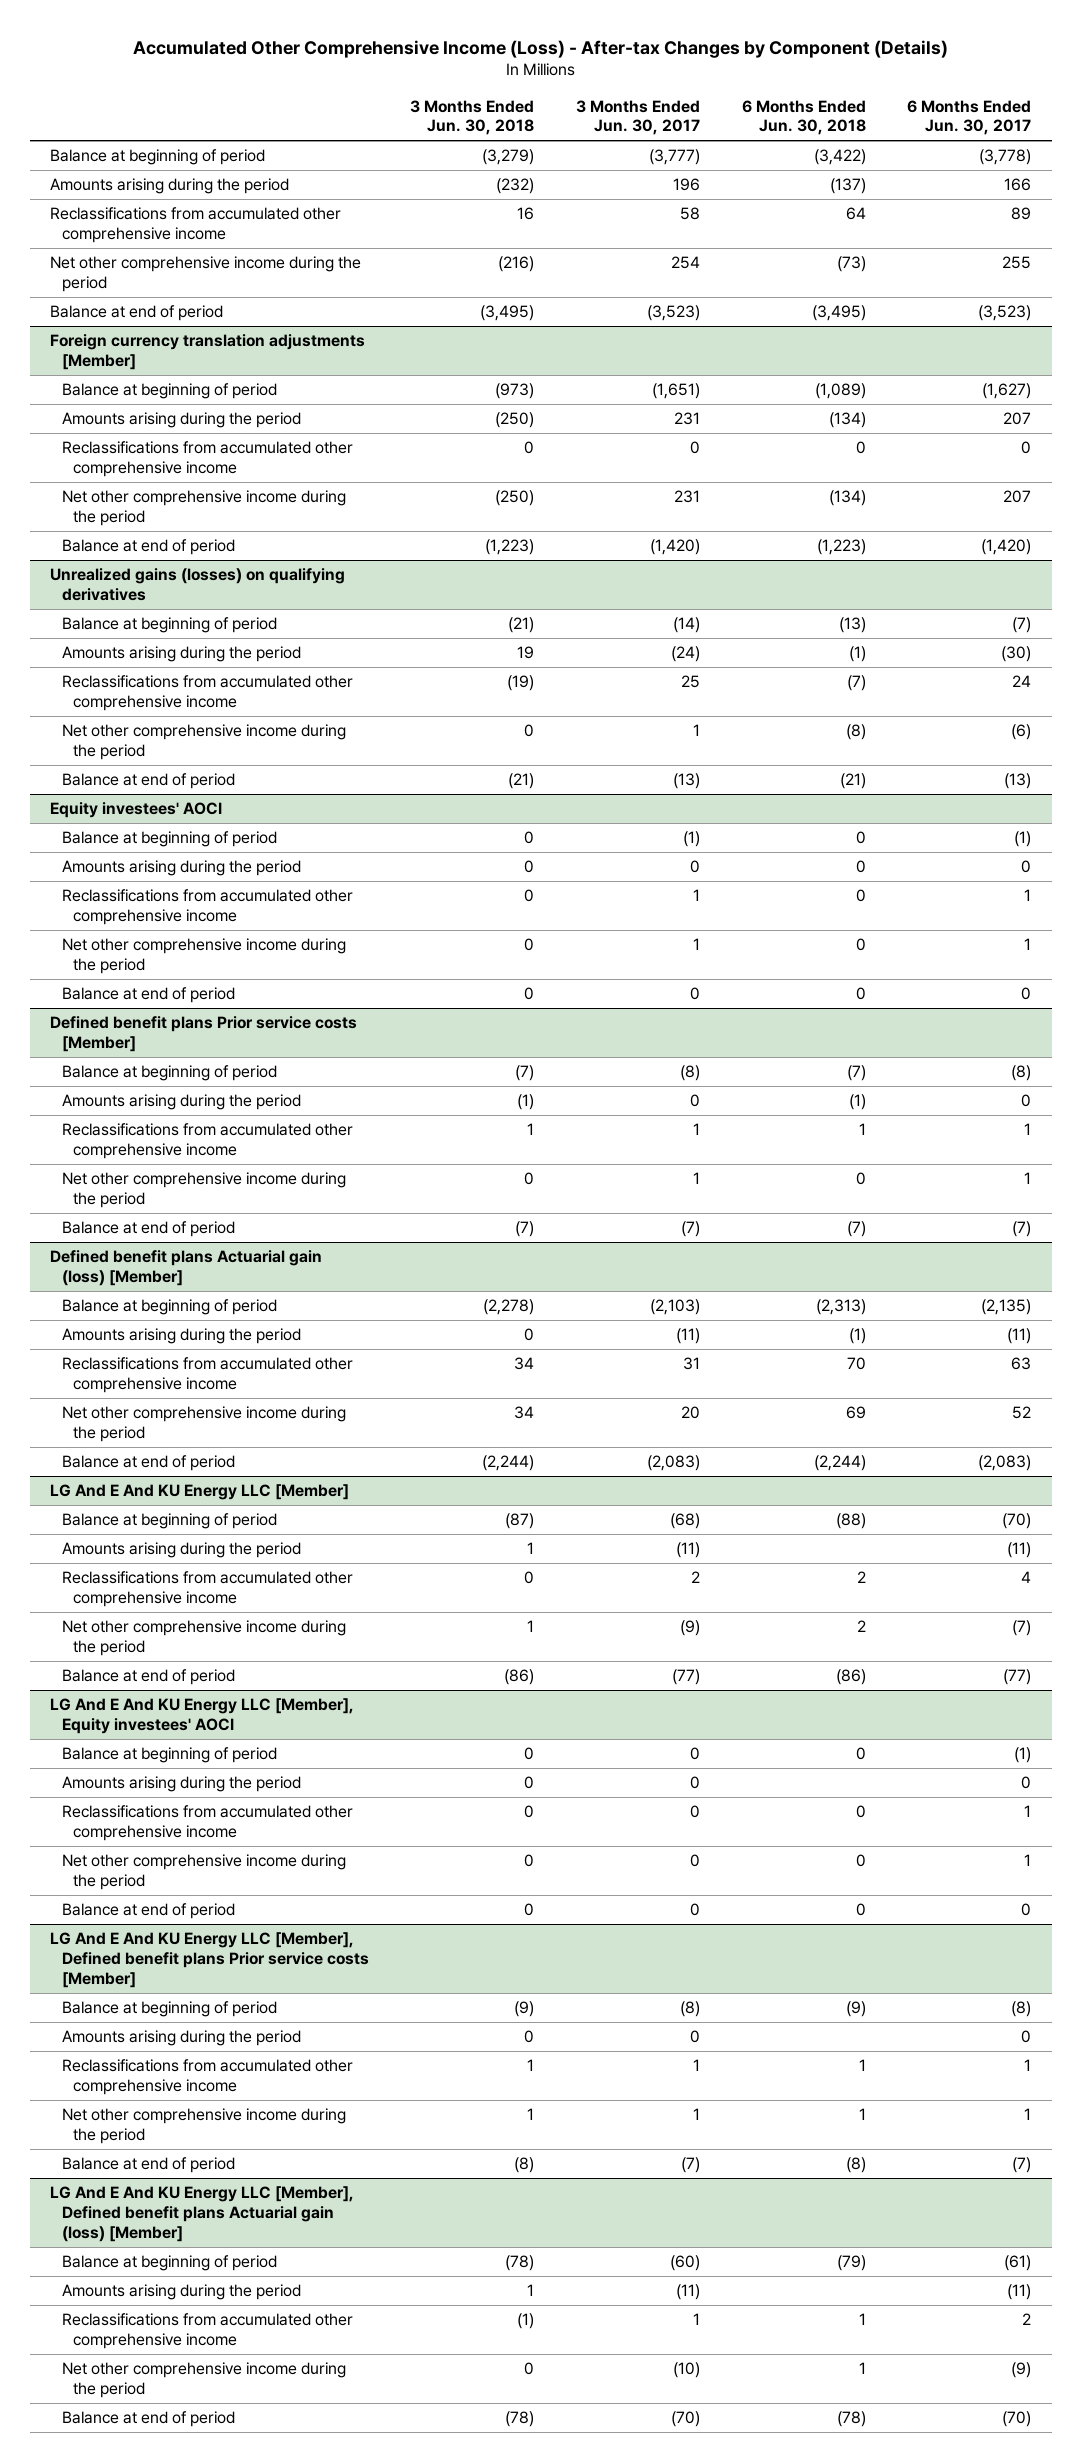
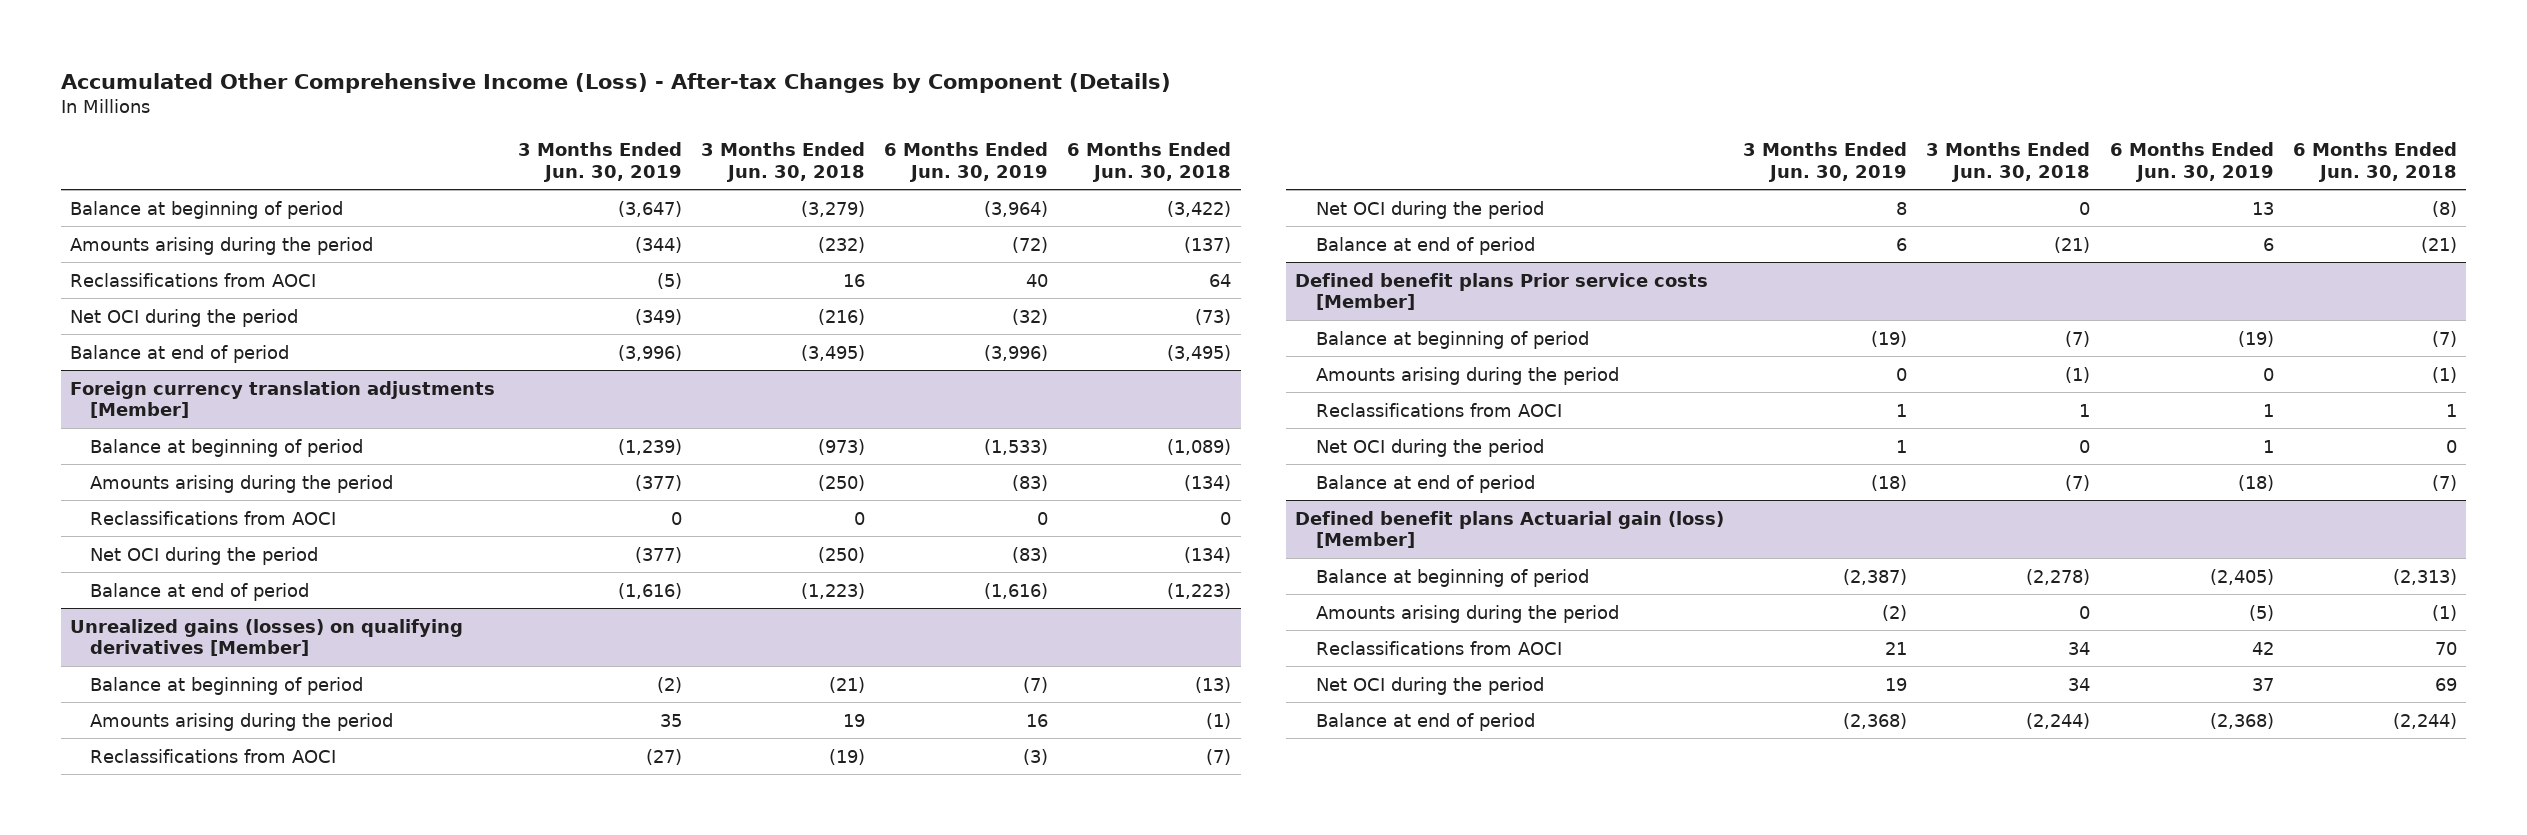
[575,99,700,136] 3 Months Ended Jun. 30, 2017 -> none
[907,99,1032,136] 6 Months Ended Jun. 30, 2017 -> none
none -> [518,141,683,182] 3 Months Ended Jun. 30, 2019
none -> [884,141,1049,182] 6 Months Ended Jun. 30, 2019
[50,207,342,244] Reclassifications from accumulated other comprehensive income -> [70,272,317,287] Reclassifications from AOCI
[50,256,362,293] Net other comprehensive income during the period -> [70,308,299,327] Net OCI during the period
[61,441,353,478] Reclassifications from accumulated other comprehensive income -> [90,510,337,525] Reclassifications from AOCI
[61,490,346,527] Net other comprehensive income during the period -> [90,546,319,565] Net OCI during the period
[50,568,346,602] Unrealized gains (losses) on qualifying derivatives -> [70,618,464,657] Unrealized gains (losses) on qualifying derivatives [Member]
[61,675,353,712] Reclassifications from accumulated other comprehensive income -> [90,748,337,763] Reclassifications from AOCI
[61,724,346,761] Net other comprehensive income during the period -> [1315,200,1544,219] Net OCI during the period
[50,802,223,819] Equity investees' AOCI -> none
[61,831,277,848] Balance at beginning of period -> none
[61,860,301,877] Amounts arising during the period -> none
[61,889,353,926] Reclassifications from accumulated other comprehensive income -> none
[61,938,346,975] Net other comprehensive income during the period -> none
[61,987,235,1004] Balance at end of period -> none
[61,1123,353,1160] Reclassifications from accumulated other comprehensive income -> [1315,402,1562,417] Reclassifications from AOCI
[61,1172,346,1209] Net other comprehensive income during the period -> [1315,438,1544,457] Net OCI during the period
[61,1357,353,1394] Reclassifications from accumulated other comprehensive income -> [1315,640,1562,655] Reclassifications from AOCI
[61,1406,346,1443] Net other comprehensive income during the period -> [1315,676,1544,695] Net OCI during the period
[50,1484,350,1501] LG And E And KU Energy LLC [Member] -> none
[61,1513,277,1530] Balance at beginning of period -> none
[61,1542,301,1559] Amounts arising during the period -> none
[61,1571,353,1608] Reclassifications from accumulated other comprehensive income -> none
[61,1620,346,1657] Net other comprehensive income during the period -> none
[61,1669,235,1686] Balance at end of period -> none
[50,1698,355,1735] LG And E And KU Energy LLC [Member], Equity investees' AOCI -> none
[61,1747,277,1764] Balance at beginning of period -> none
[61,1776,301,1793] Amounts arising during the period -> none
[61,1805,353,1842] Reclassifications from accumulated other comprehensive income -> none
[61,1854,346,1891] Net other comprehensive income during the period -> none
[61,1903,235,1920] Balance at end of period -> none
[50,1932,369,1988] LG And E And KU Energy LLC [Member], Defined benefit plans Prior service costs [Member] -> none
[61,2001,277,2018] Balance at beginning of period -> none
[61,2030,301,2047] Amounts arising during the period -> none
[61,2059,353,2096] Reclassifications from accumulated other comprehensive income -> none
[61,2108,346,2145] Net other comprehensive income during the period -> none
[61,2157,235,2174] Balance at end of period -> none
[50,2186,355,2242] LG And E And KU Energy LLC [Member], Defined benefit plans Actuarial gain (loss) [Member] -> none
[61,2255,277,2272] Balance at beginning of period -> none
[61,2284,301,2301] Amounts arising during the period -> none
[61,2313,353,2350] Reclassifications from accumulated other comprehensive income -> none
[61,2362,346,2399] Net other comprehensive income during the period -> none
[61,2411,235,2428] Balance at end of period -> none

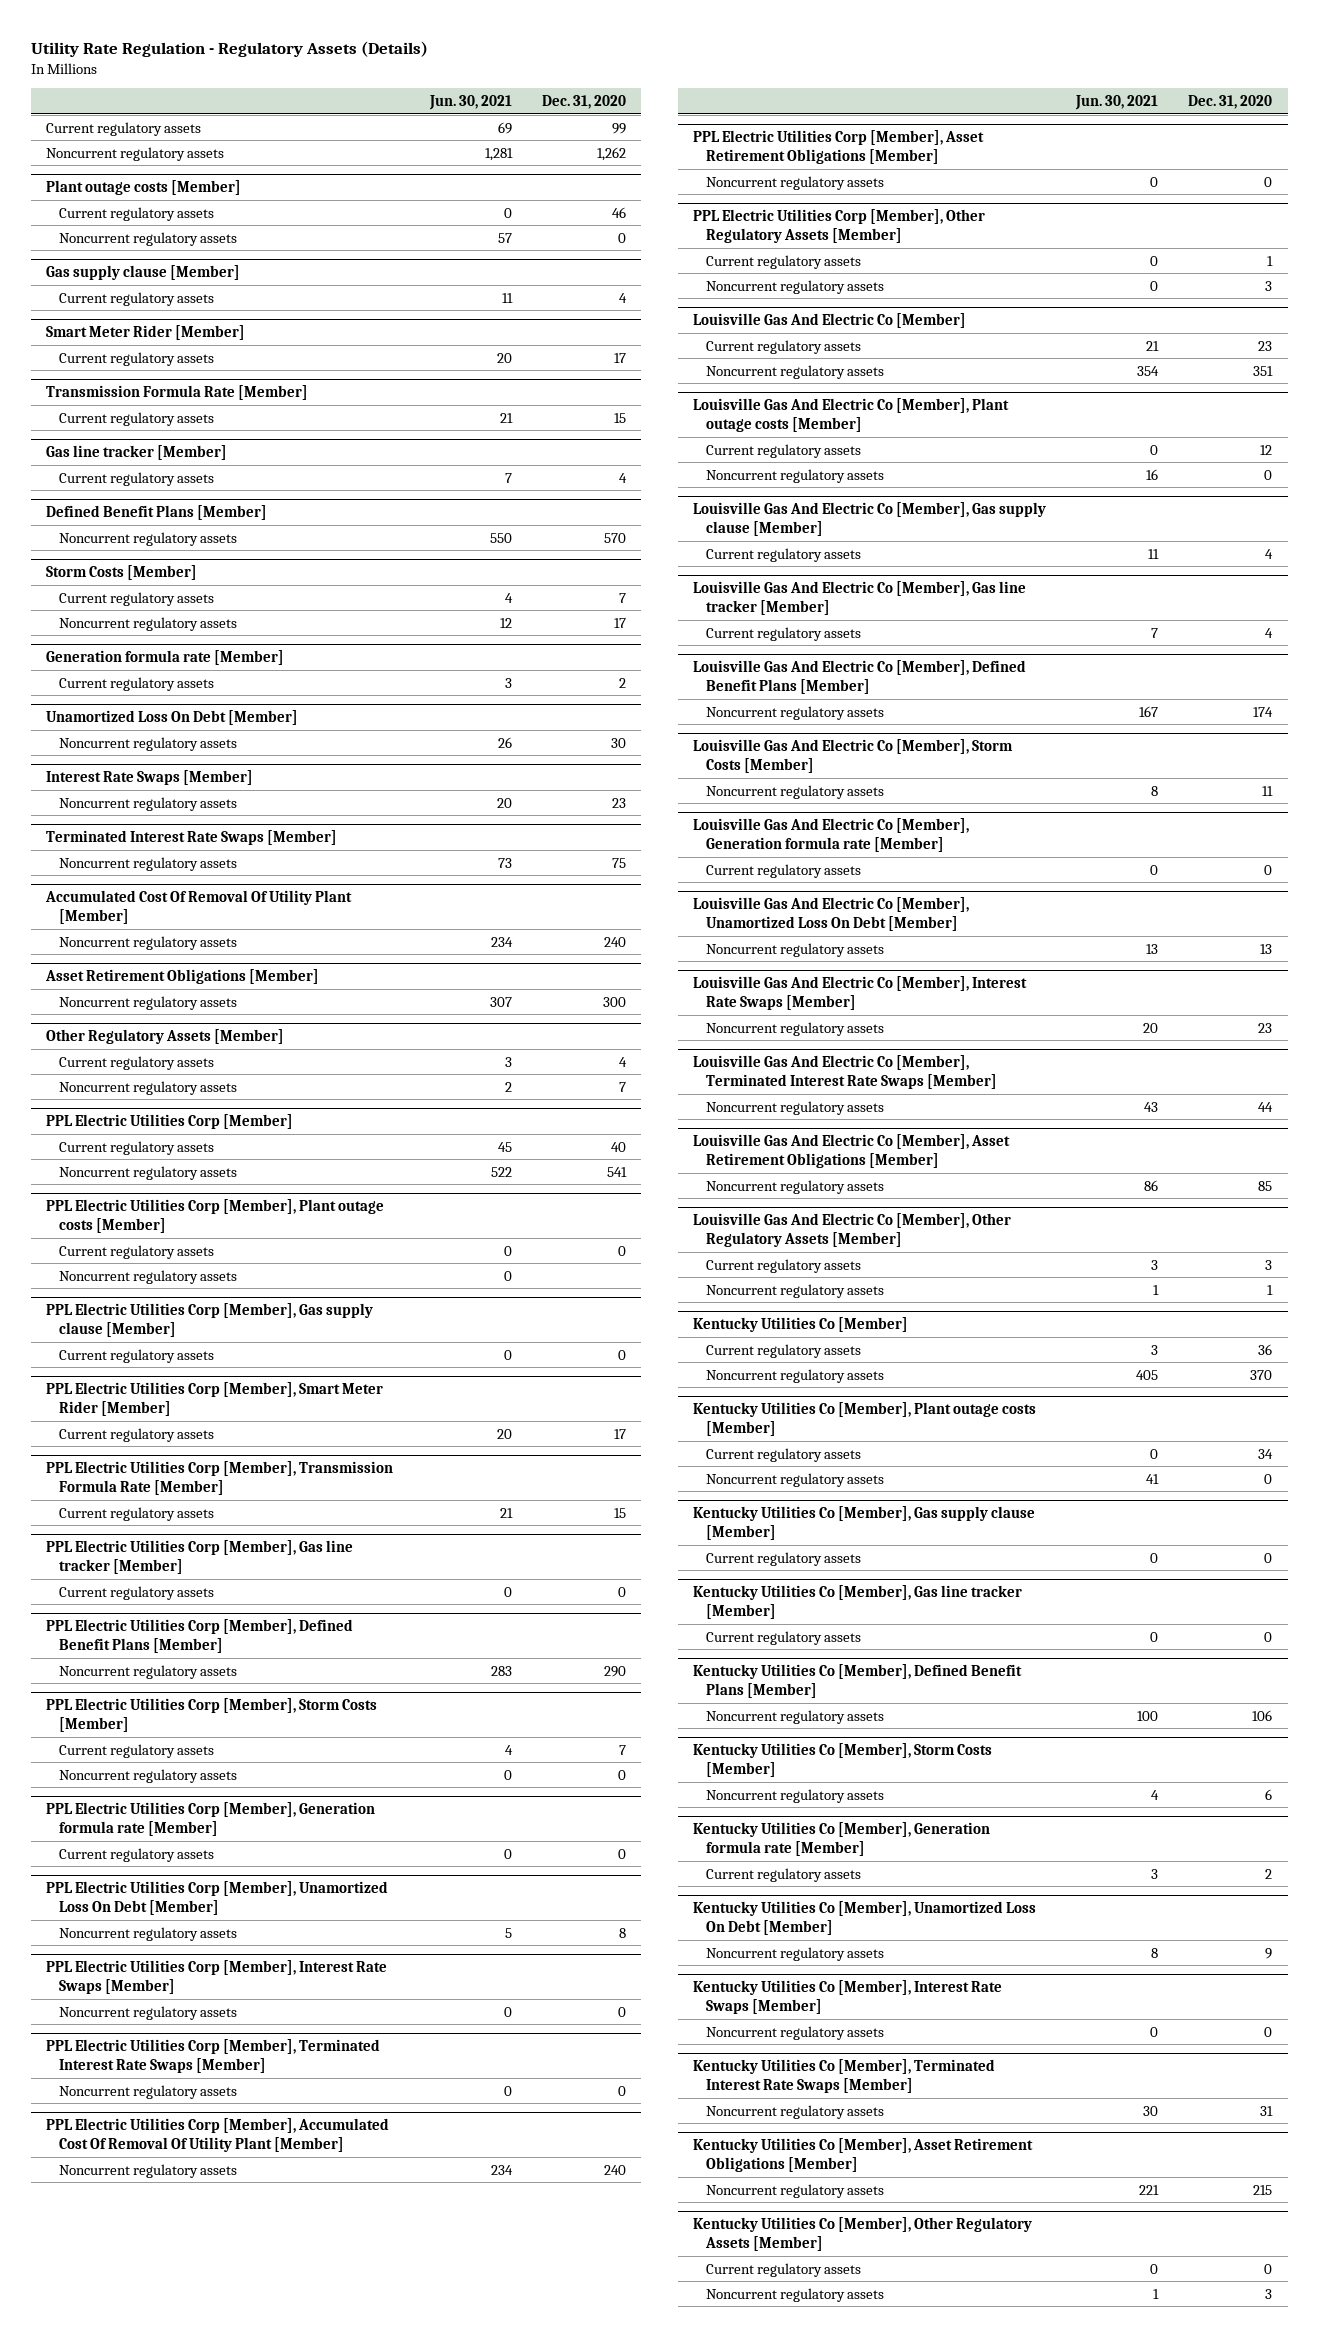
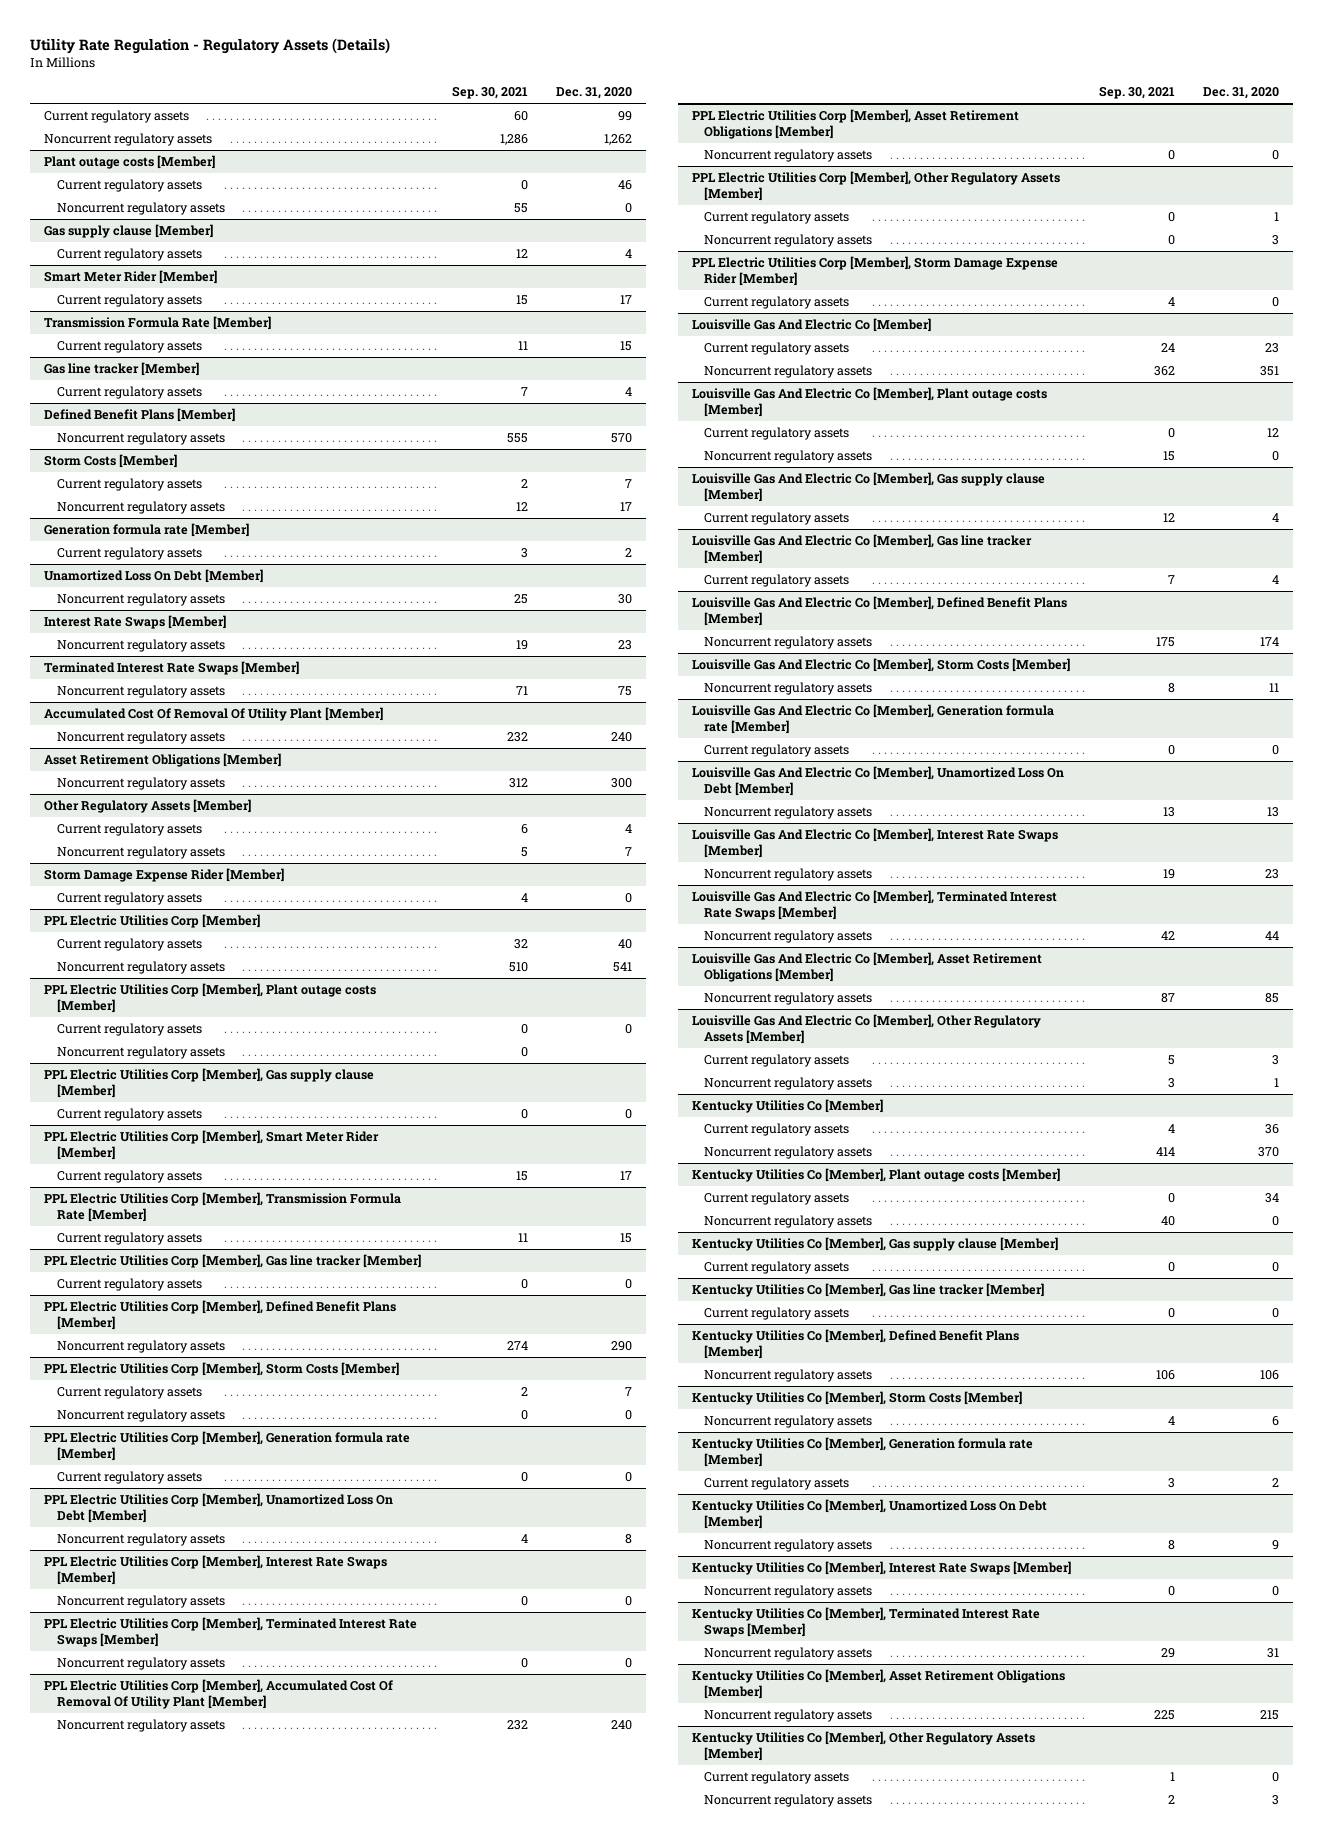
[428,95,512,111] Jun. 30, 2021 -> none
none -> [451,85,528,99] Sep. 30, 2021
none -> [44,868,285,883] Storm Damage Expense Rider [Member]
none -> [56,892,202,906] Current regulatory assets
none -> [691,256,1058,286] PPL Electric Utilities Corp [Member], Storm Damage Expense Rider [Member]
none -> [704,296,850,310] Current regulatory assets

